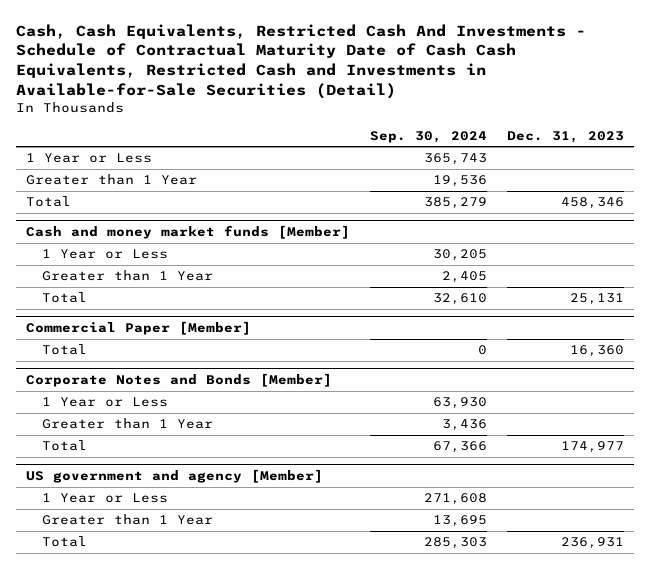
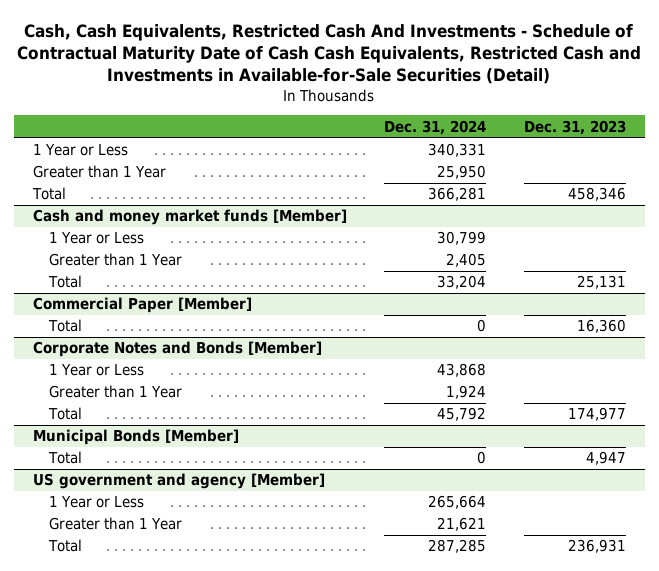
[370,130,488,143] Sep. 30, 2024 -> none
none -> [384,119,487,135] Dec. 31, 2024
none -> [32,429,239,446] Municipal Bonds [Member]
none -> [48,451,83,465] Total

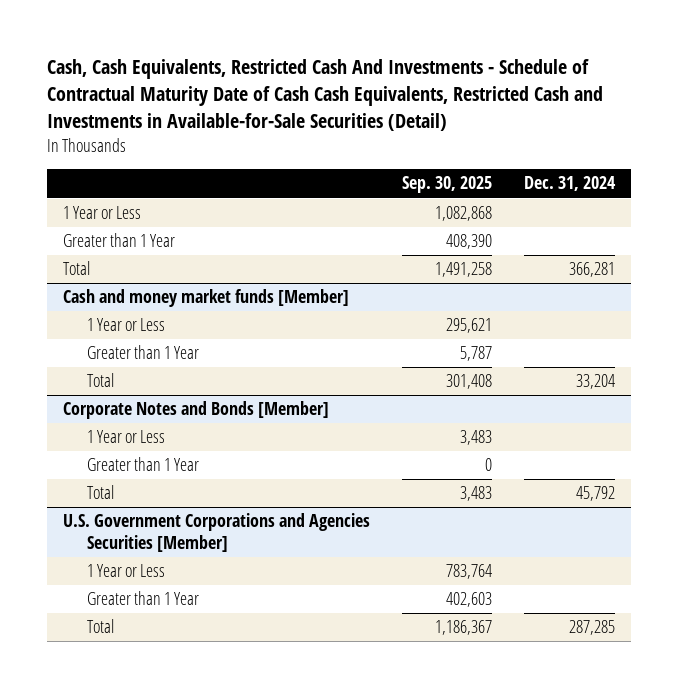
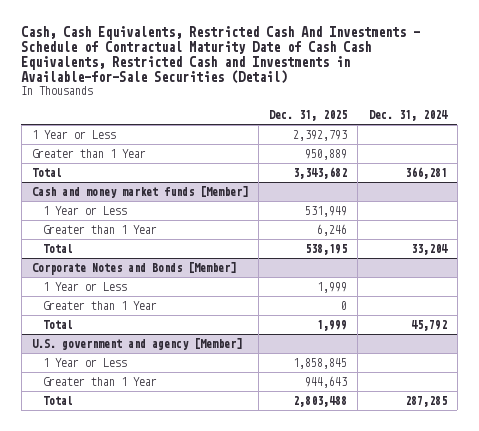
[402,176,493,194] Sep. 30, 2025 -> none
none -> [269,109,348,121] Dec. 31, 2025
[63,513,371,553] U.S. Government Corporations and Agencies Securities [Member] -> [32,338,243,351] U.S. government and agency [Member]

